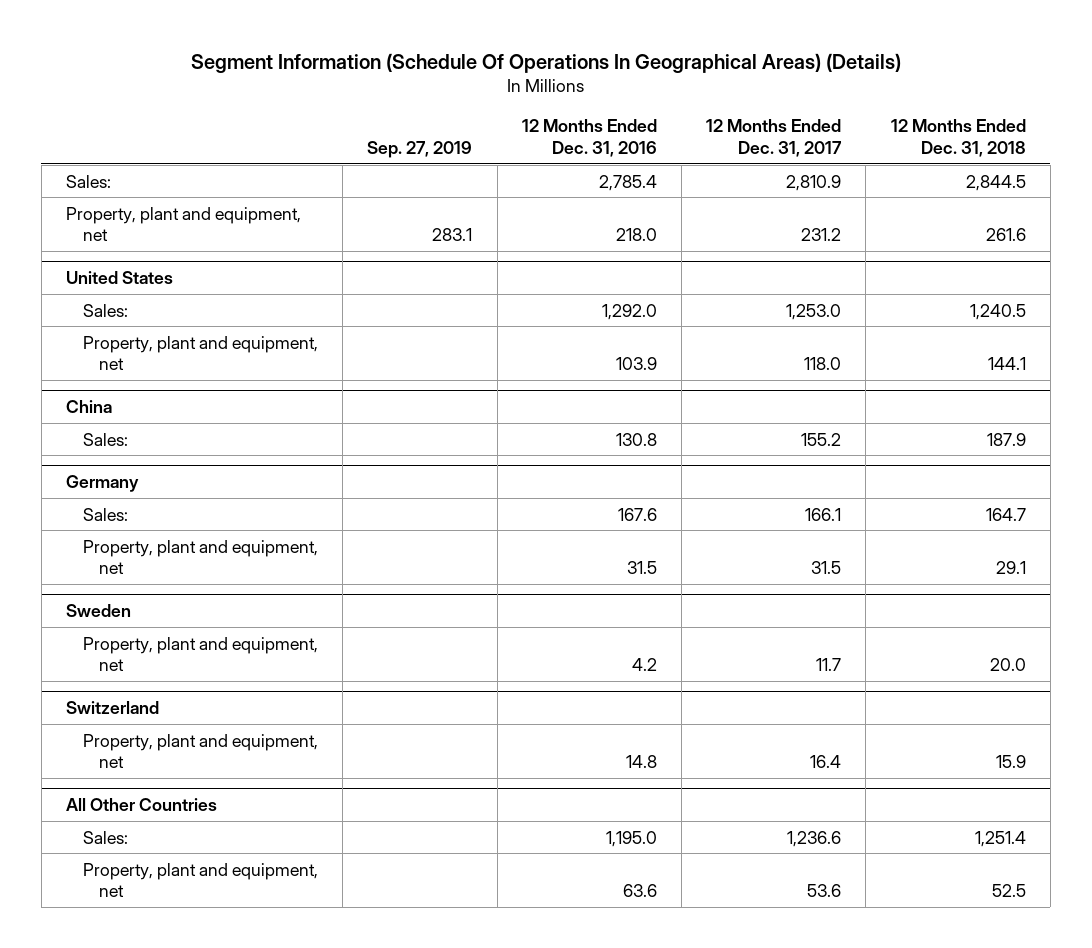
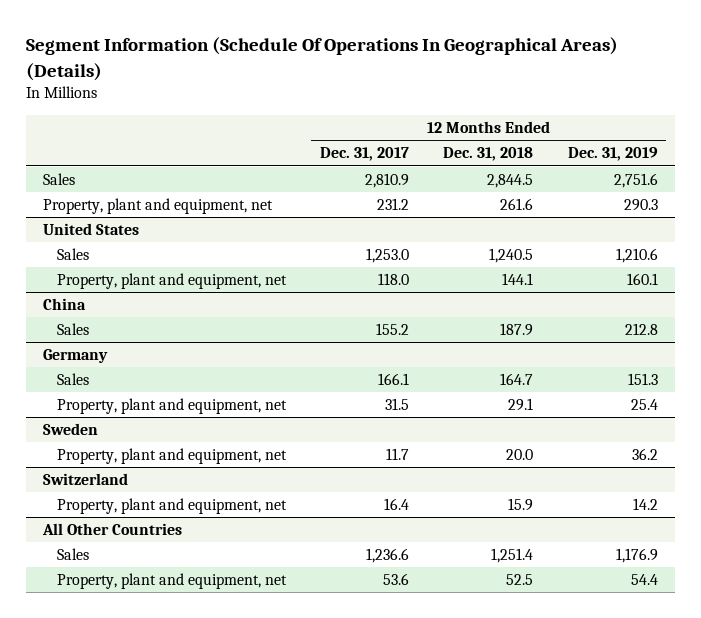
[367,140,473,158] Sep. 27, 2019 -> none
[521,119,657,157] 12 Months Ended Dec. 31, 2016 -> none
none -> [567,147,658,162] Dec. 31, 2019
[66,174,112,188] Sales: -> [43,173,76,186] Sales
[82,303,128,317] Sales: -> [56,248,89,261] Sales
[82,432,128,446] Sales: -> [56,323,89,336] Sales
[82,507,128,521] Sales: -> [56,373,89,386] Sales
[82,830,128,844] Sales: -> [56,548,89,561] Sales

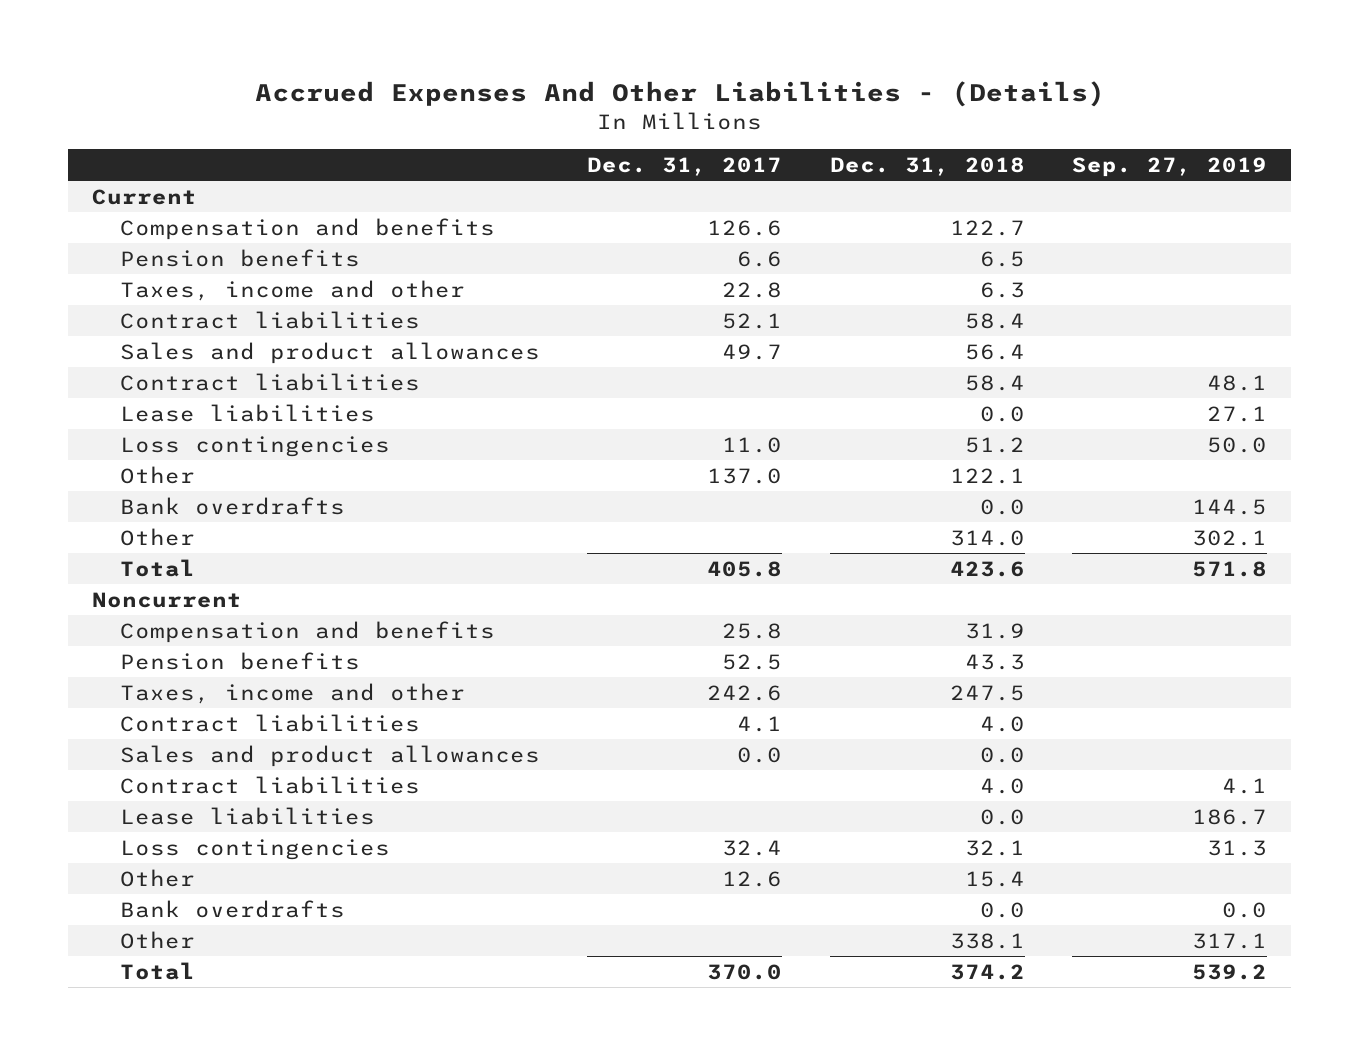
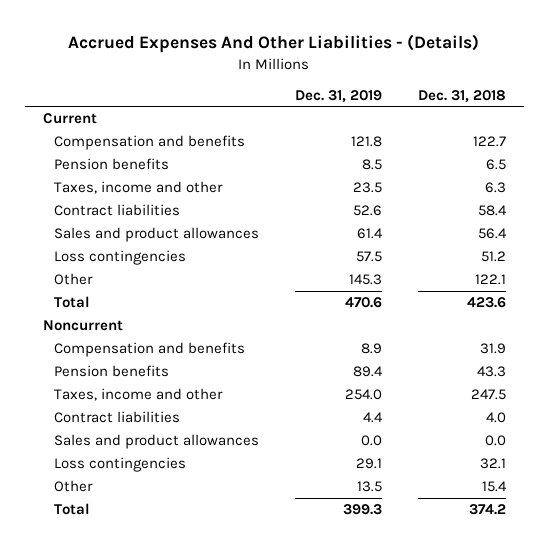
[587,157,783,177] Dec. 31, 2017 -> none
[1072,157,1268,178] Sep. 27, 2019 -> none
none -> [295,89,383,103] Dec. 31, 2019
[119,372,420,391] Contract liabilities -> none
[119,403,375,422] Lease liabilities -> none
[119,496,345,515] Bank overdrafts -> none
[119,527,195,546] Other -> none
[119,775,420,794] Contract liabilities -> none
[119,806,375,825] Lease liabilities -> none
[119,899,345,918] Bank overdrafts -> none
[119,930,195,949] Other -> none

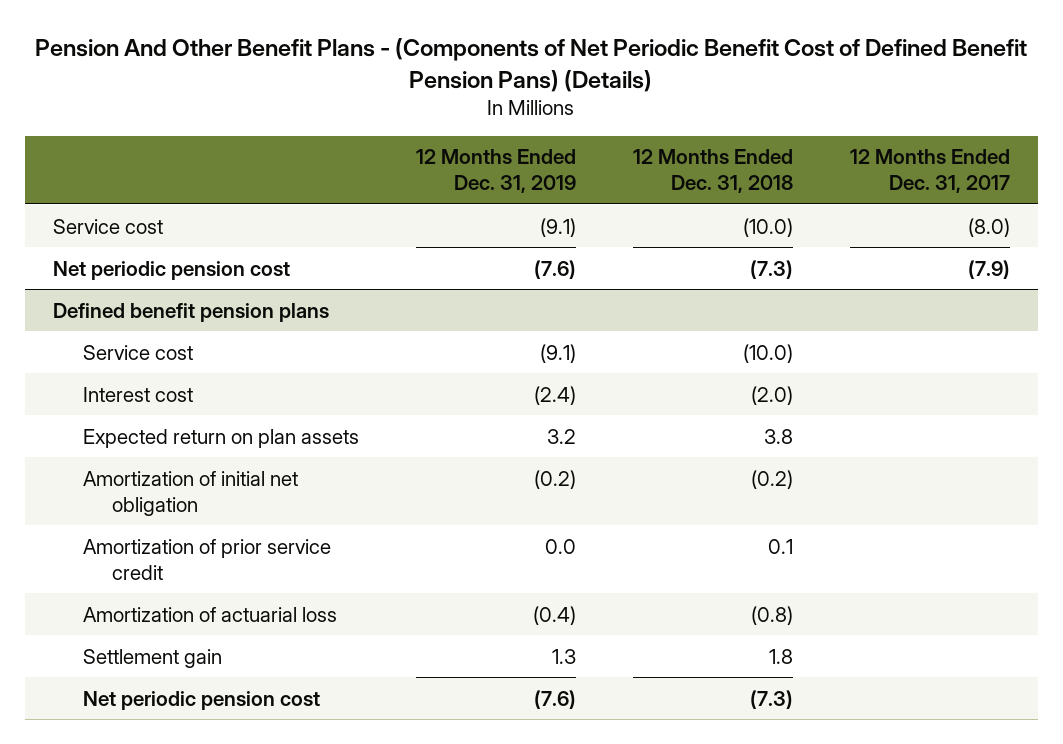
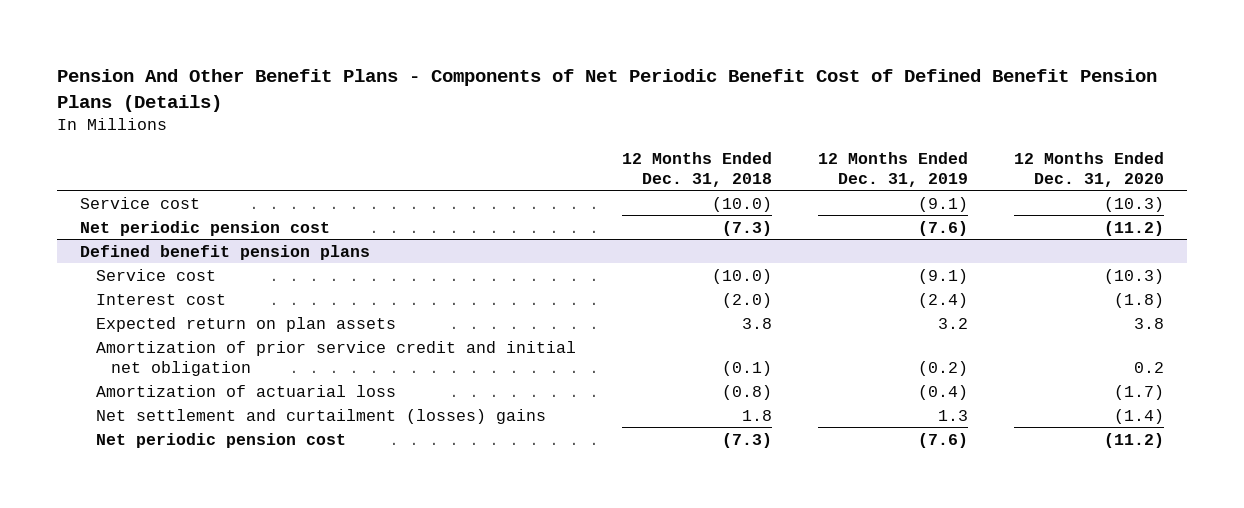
[35,38,1028,92] Pension And Other Benefit Plans - (Components of Net Periodic Benefit Cost of Defined Benefit Pension Pans) (Details) -> [57,69,1158,112] Pension And Other Benefit Plans - Components of Net Periodic Benefit Cost of Defined Benefit Pension Plans (Details)
[849,149,1010,194] 12 Months Ended Dec. 31, 2017 -> none
none -> [1013,151,1164,187] 12 Months Ended Dec. 31, 2020
[82,470,298,516] Amortization of initial net obligation -> none
[82,538,331,580] Amortization of prior service credit -> [95,340,576,376] Amortization of prior service credit and initial net obligation
[544,538,576,554] 0.0 -> [917,360,968,376] (0.2)
[767,538,793,554] 0.1 -> [721,360,772,376] (0.1)
[82,648,222,668] Settlement gain -> [95,408,546,424] Net settlement and curtailment (losses) gains

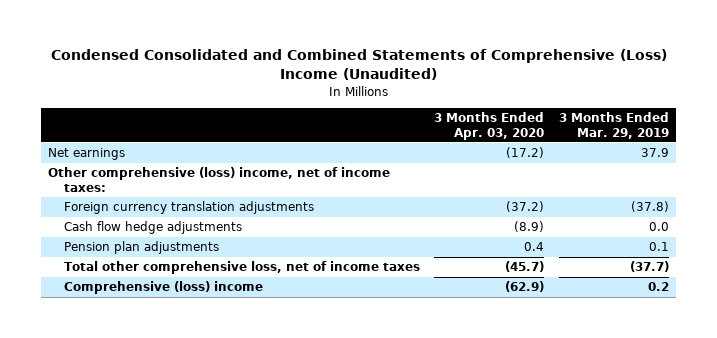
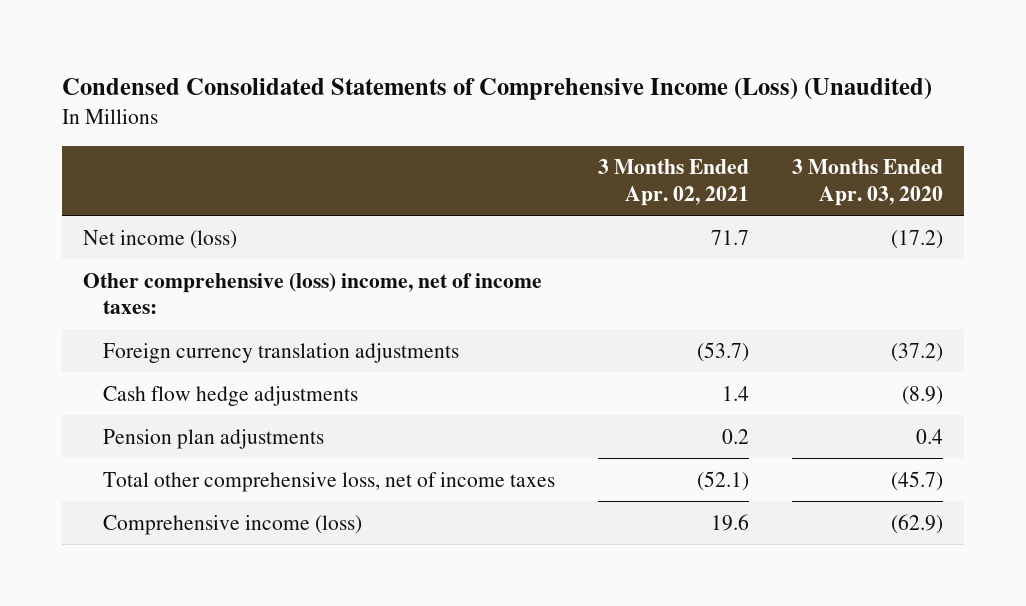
[50,49,667,81] Condensed Consolidated and Combined Statements of Comprehensive (Loss) Income (Unaudited) -> [62,78,933,101] Condensed Consolidated Statements of Comprehensive Income (Loss) (Unaudited)
[558,112,669,139] 3 Months Ended Mar. 29, 2019 -> none
none -> [598,159,750,206] 3 Months Ended Apr. 02, 2021
[48,148,126,161] Net earnings -> [83,229,238,249] Net income (loss)
[63,281,263,295] Comprehensive (loss) income -> [103,514,363,535] Comprehensive income (loss)

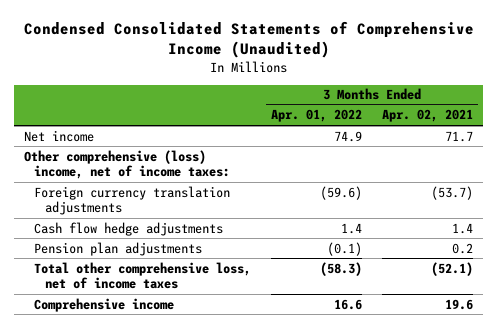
[62,78,933,101] Condensed Consolidated Statements of Comprehensive Income (Loss) (Unaudited) -> [23,21,474,59] Condensed Consolidated Statements of Comprehensive Income (Unaudited)
[791,159,943,206] 3 Months Ended Apr. 03, 2020 -> none
none -> [271,109,363,123] Apr. 01, 2022
[83,229,238,249] Net income (loss) -> [23,129,94,142] Net income
[103,514,363,535] Comprehensive income (loss) -> [34,297,175,312] Comprehensive income

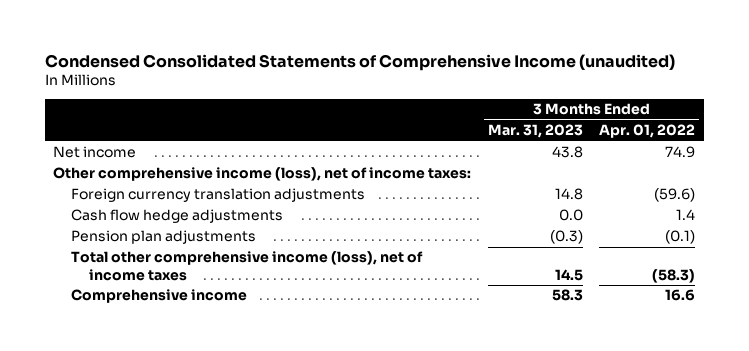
[23,21,474,59] Condensed Consolidated Statements of Comprehensive Income (Unaudited) -> [45,53,676,71] Condensed Consolidated Statements of Comprehensive Income (unaudited)
[382,109,474,123] Apr. 02, 2021 -> none
none -> [487,124,583,139] Mar. 31, 2023
[23,149,231,180] Other comprehensive (loss) income, net of income taxes: -> [53,167,472,182] Other comprehensive income (loss), net of income taxes:
[34,261,252,290] Total other comprehensive loss, net of income taxes -> [71,251,424,281] Total other comprehensive income (loss), net of income taxes

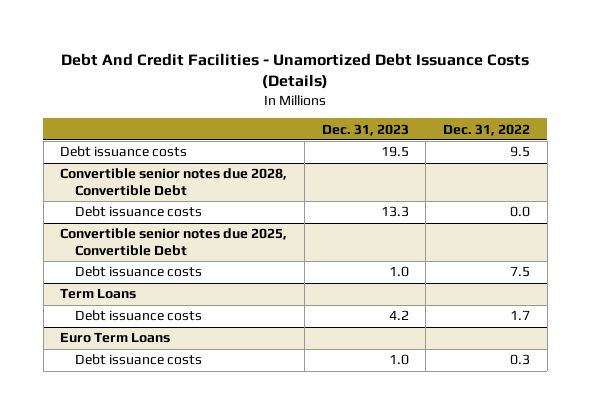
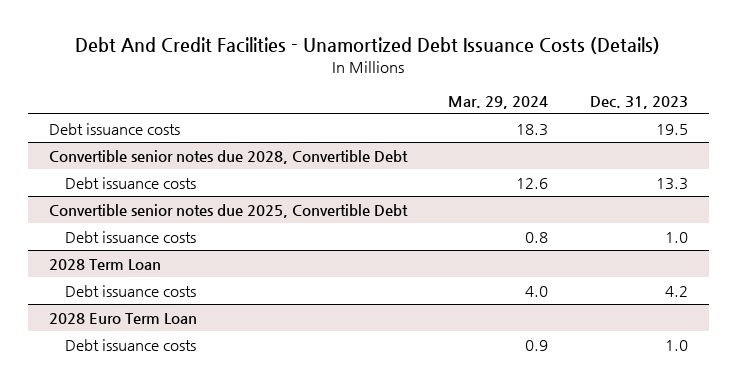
[442,123,530,136] Dec. 31, 2022 -> none
none -> [448,95,549,109] Mar. 29, 2024
[60,288,137,300] Term Loans -> [48,258,161,270] 2028 Term Loan
[60,332,171,344] Euro Term Loans -> [48,312,197,324] 2028 Euro Term Loan

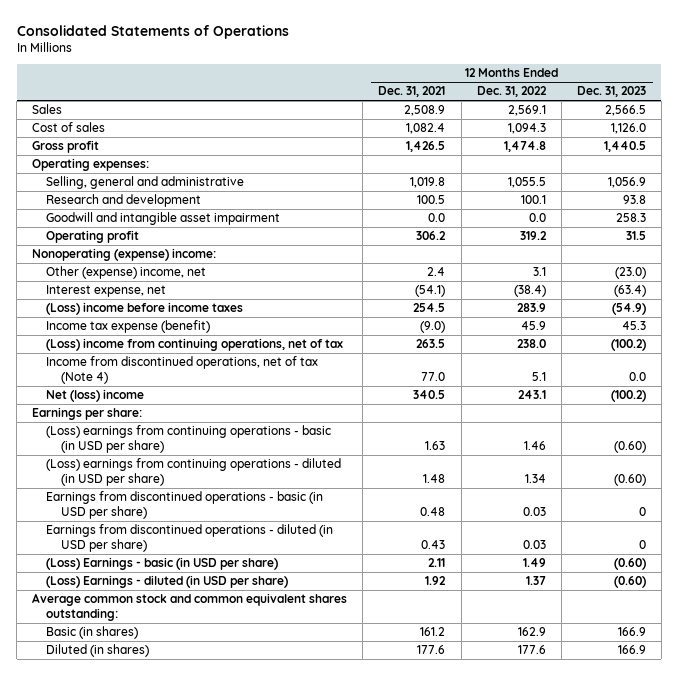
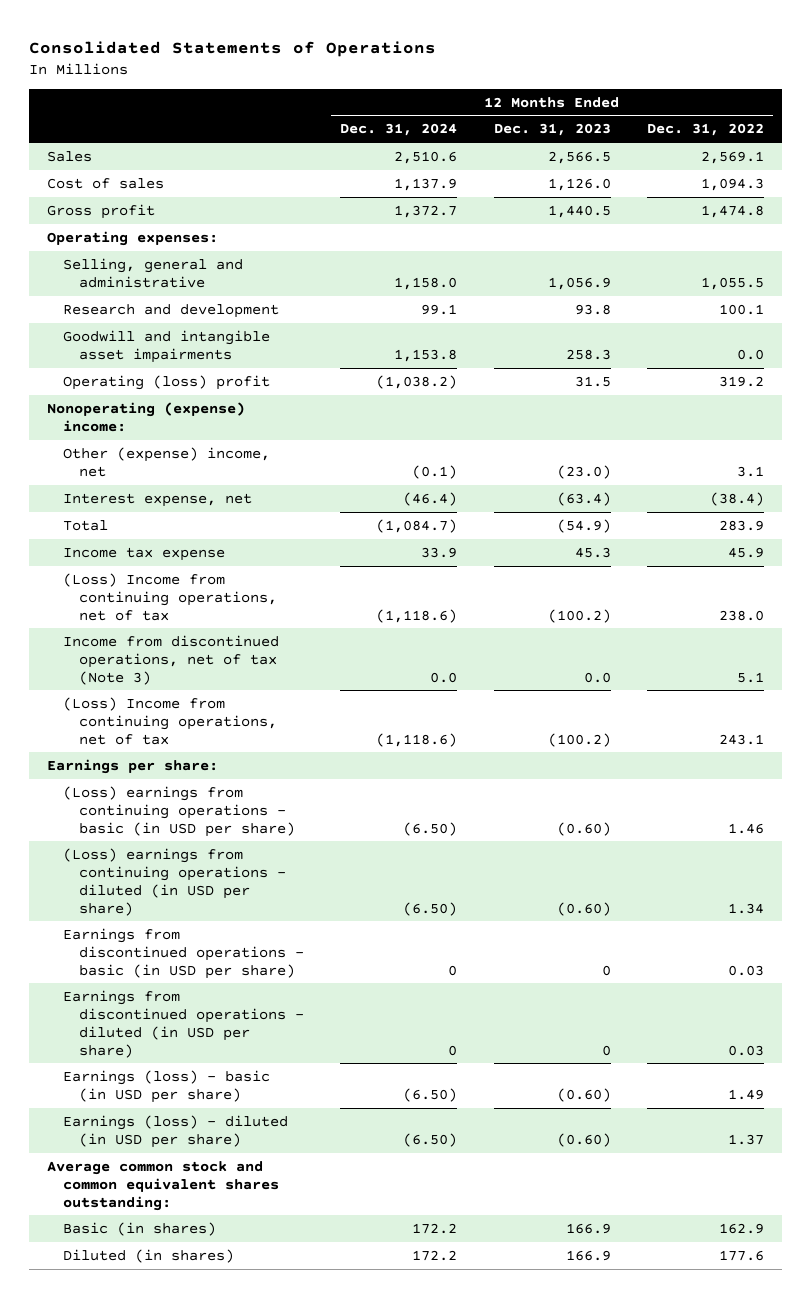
[378,86,446,98] Dec. 31, 2021 -> none
none -> [340,123,458,137] Dec. 31, 2024
[46,212,281,226] Goodwill and intangible asset impairment -> [63,329,271,363] Goodwill and intangible asset impairments
[46,230,140,244] Operating profit -> [63,374,271,390] Operating (loss) profit
[46,302,244,316] (Loss) income before income taxes -> [63,519,109,531] Total
[46,320,211,334] Income tax expense (benefit) -> [63,546,226,561] Income tax expense
[46,338,344,352] (Loss) income from continuing operations, net of tax -> [63,572,278,621] (Loss) Income from continuing operations, net of tax
[46,356,319,385] Income from discontinued operations, net of tax (Note 4) -> [63,634,280,685] Income from discontinued operations, net of tax (Note 3)
[46,389,145,403] Net (loss) income -> [63,696,278,745] (Loss) Income from continuing operations, net of tax
[46,557,279,571] (Loss) Earnings - basic (in USD per share) -> [63,1069,271,1103] Earnings (loss) - basic (in USD per share)
[46,575,289,589] (Loss) Earnings - diluted (in USD per share) -> [63,1114,289,1148] Earnings (loss) - diluted (in USD per share)

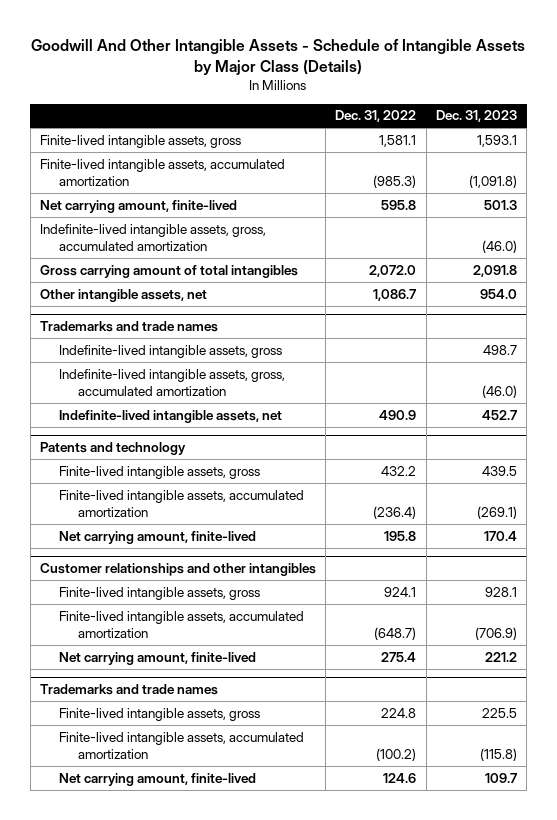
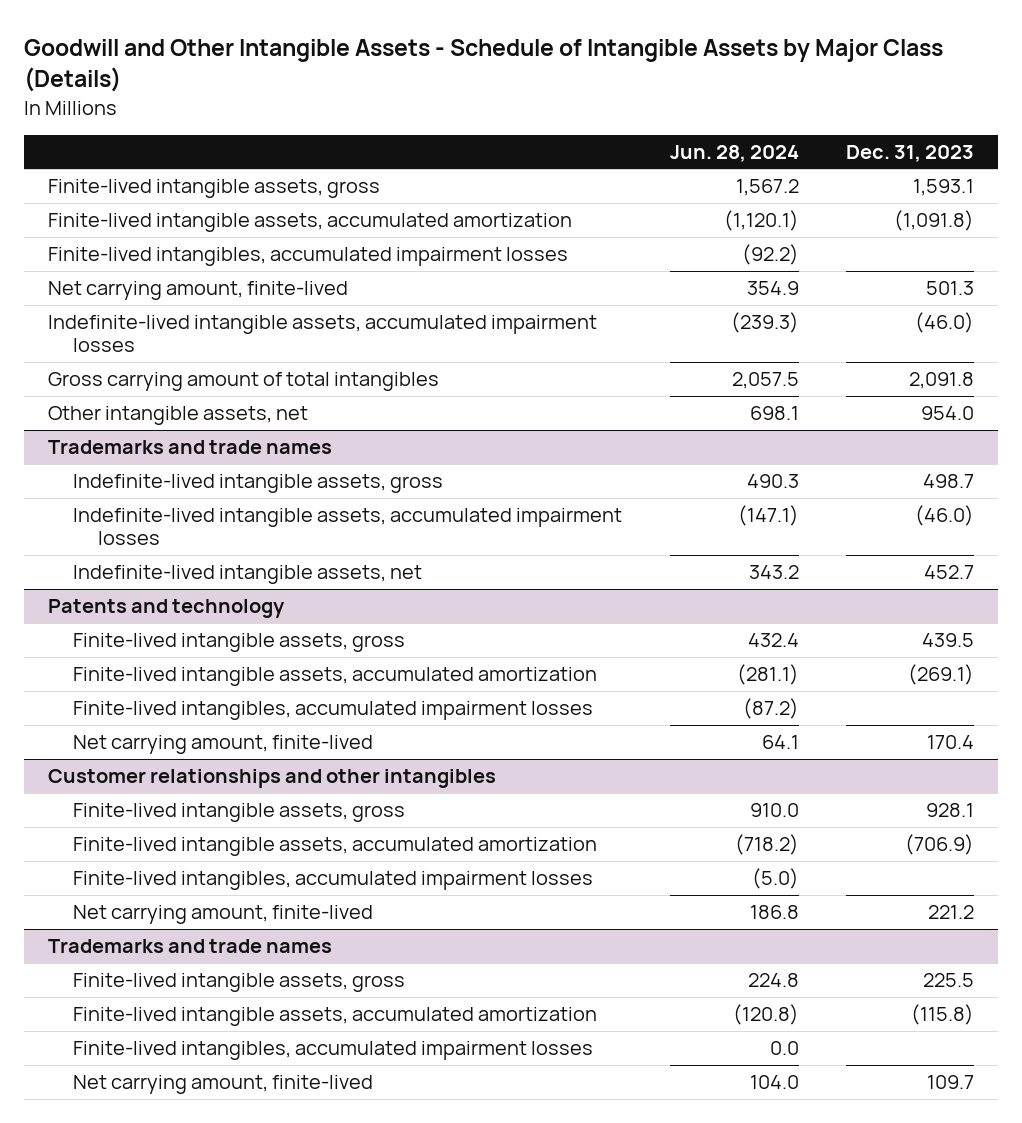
[31,39,526,76] Goodwill And Other Intangible Assets - Schedule of Intangible Assets by Major Class (Details) -> [24,38,944,93] Goodwill and Other Intangible Assets - Schedule of Intangible Assets by Major Class (Details)
[335,110,417,123] Dec. 31, 2022 -> none
none -> [669,144,799,162] Jun. 28, 2024
none -> [48,247,569,267] Finite-lived intangibles, accumulated impairment losses
[40,223,267,251] Indefinite-lived intangible assets, gross, accumulated amortization -> [48,315,598,353] Indefinite-lived intangible assets, accumulated impairment losses
[59,368,286,396] Indefinite-lived intangible assets, gross, accumulated amortization -> [73,508,623,546] Indefinite-lived intangible assets, accumulated impairment losses
none -> [73,701,594,721] Finite-lived intangibles, accumulated impairment losses
none -> [73,871,594,891] Finite-lived intangibles, accumulated impairment losses
none -> [73,1041,594,1061] Finite-lived intangibles, accumulated impairment losses

